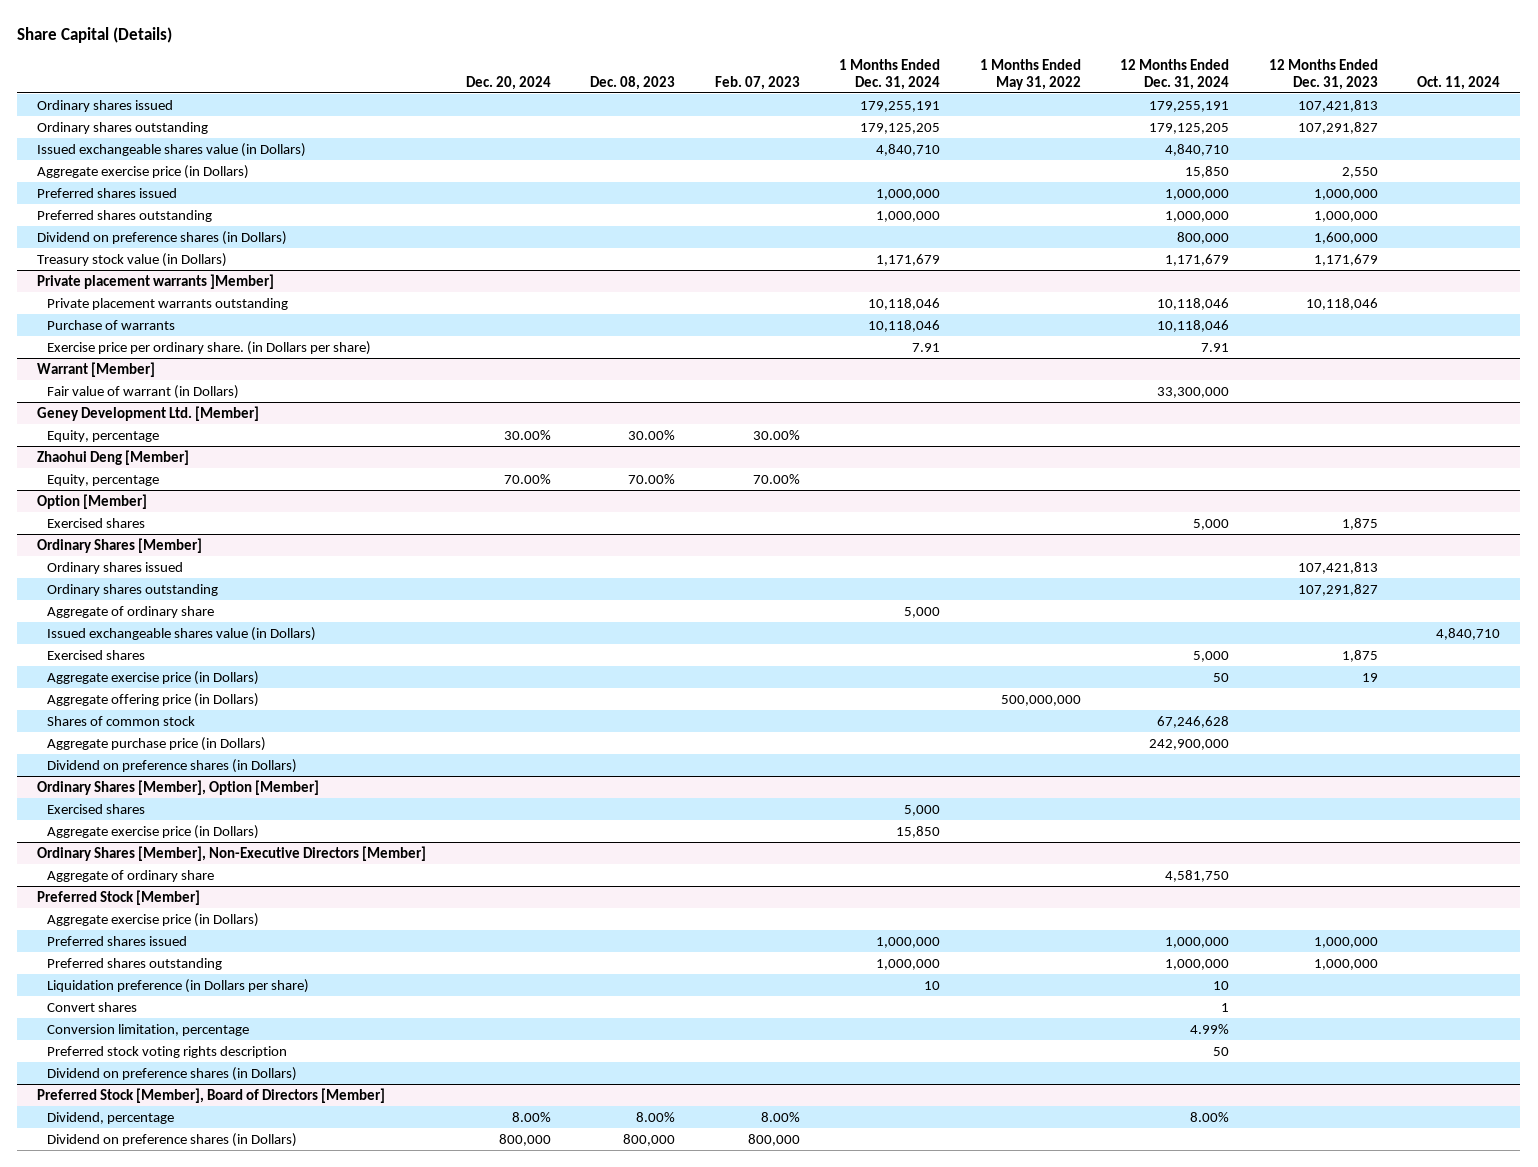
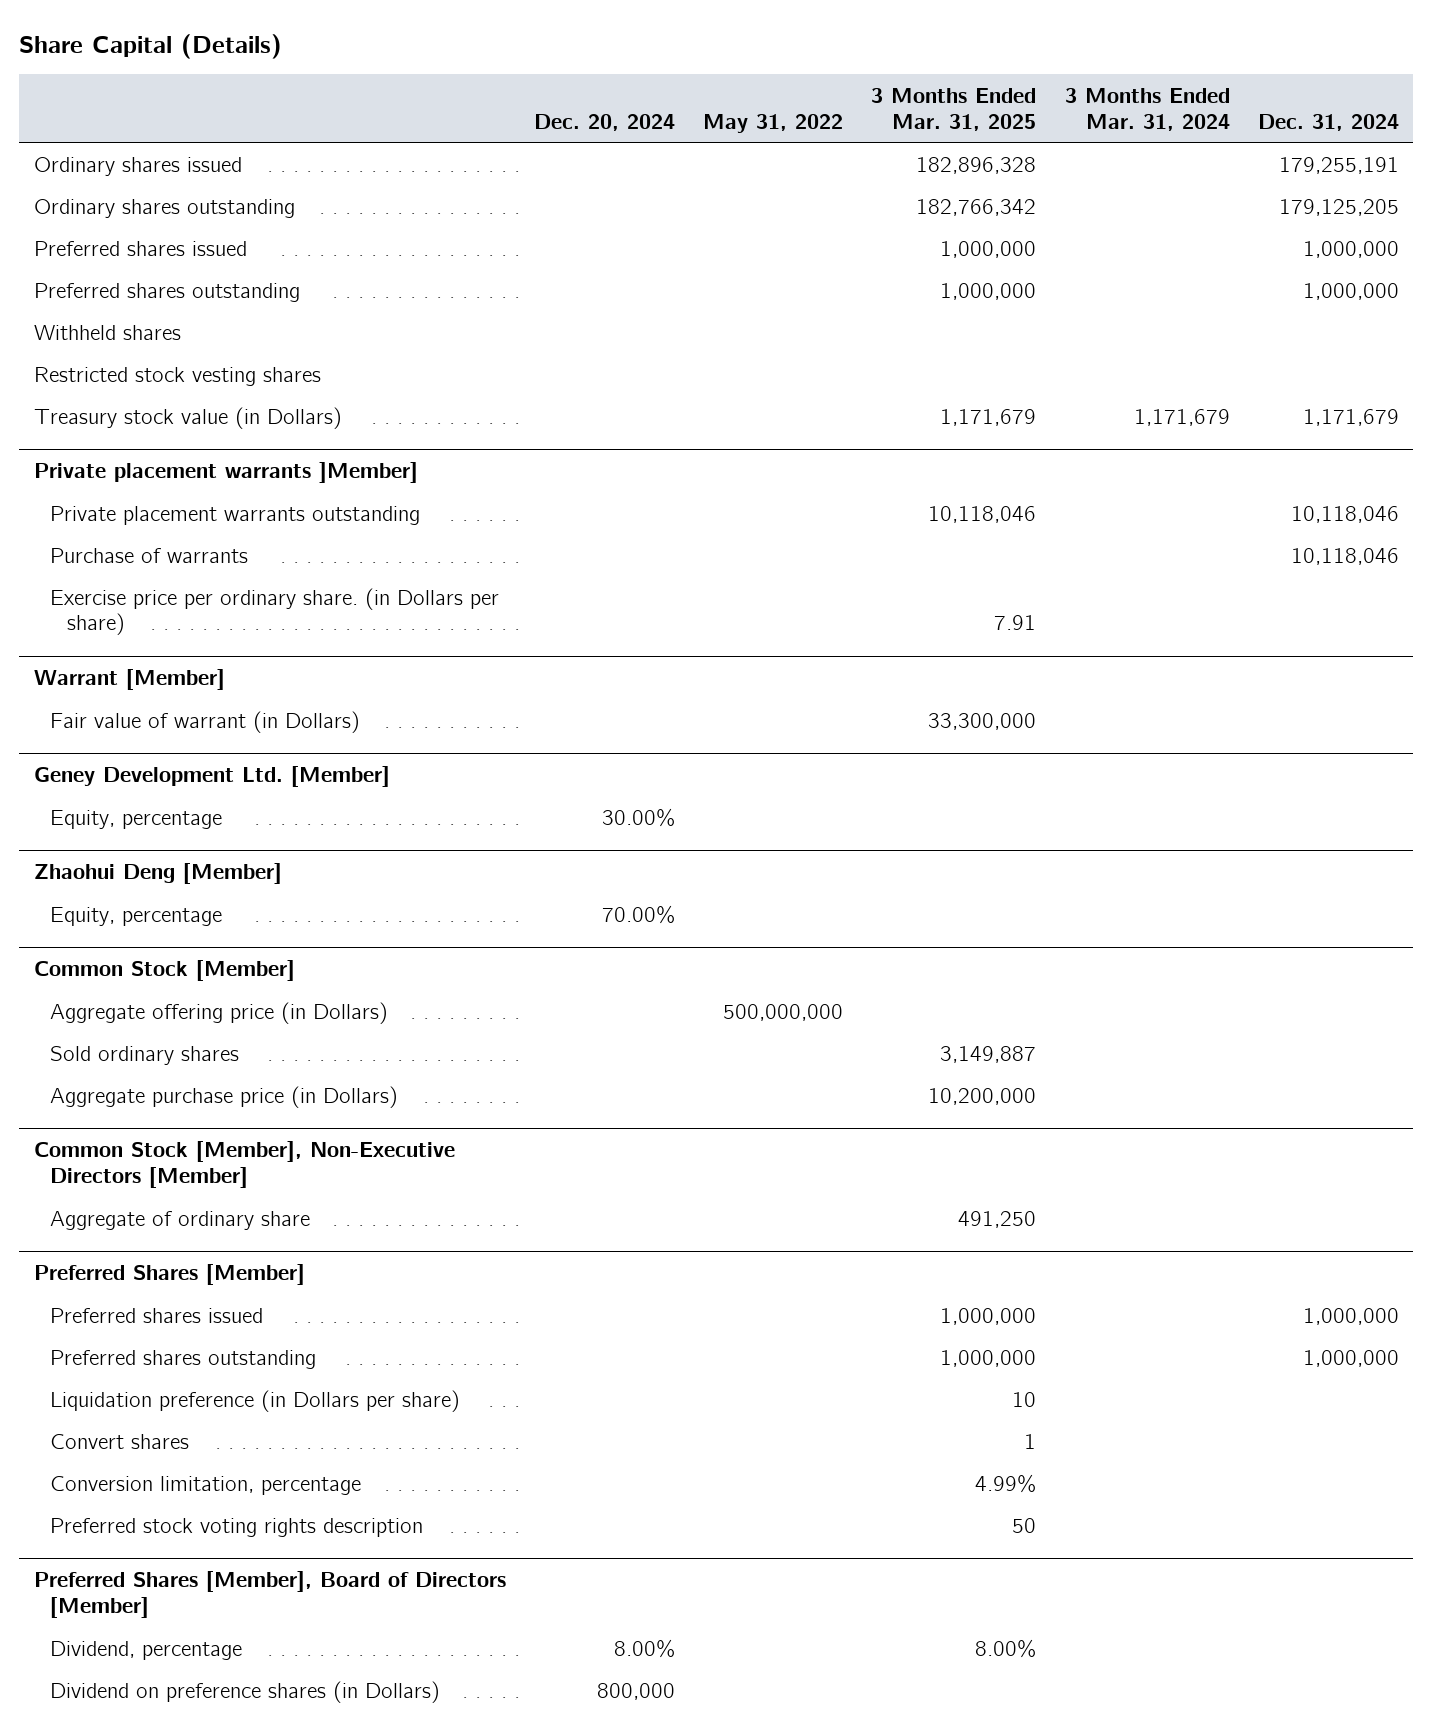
[590,75,676,90] Dec. 08, 2023 -> none
[714,75,800,90] Feb. 07, 2023 -> none
[839,58,941,90] 1 Months Ended Dec. 31, 2024 -> none
[979,58,1081,90] 1 Months Ended May 31, 2022 -> none
[1120,58,1230,90] 12 Months Ended Dec. 31, 2024 -> none
[1268,58,1378,90] 12 Months Ended Dec. 31, 2023 -> none
[1417,75,1501,90] Oct. 11, 2024 -> none
none -> [703,113,844,133] May 31, 2022
none -> [871,87,1037,131] 3 Months Ended Mar. 31, 2025
none -> [1064,87,1230,131] 3 Months Ended Mar. 31, 2024
none -> [1257,113,1399,131] Dec. 31, 2024
[37,142,307,157] Issued exchangeable shares value (in Dollars) -> none
[37,164,250,179] Aggregate exercise price (in Dollars) -> none
[37,230,288,245] Dividend on preference shares (in Dollars) -> none
none -> [33,324,181,340] Withheld shares
none -> [33,366,321,386] Restricted stock vesting shares
[37,493,148,509] Option [Member] -> none
[47,517,146,528] Exercised shares -> none
[47,561,184,574] Ordinary shares issued -> none
[47,583,219,596] Ordinary shares outstanding -> none
[47,605,215,618] Aggregate of ordinary share -> none
[47,626,317,641] Issued exchangeable shares value (in Dollars) -> none
[47,649,146,660] Exercised shares -> none
[47,670,260,685] Aggregate exercise price (in Dollars) -> none
[37,537,203,553] Ordinary Shares [Member] -> [33,960,295,982] Common Stock [Member]
[47,715,196,726] Shares of common stock -> [50,1045,240,1065] Sold ordinary shares
[47,758,298,773] Dividend on preference shares (in Dollars) -> none
[37,779,320,795] Ordinary Shares [Member], Option [Member] -> none
[47,803,146,814] Exercised shares -> none
[47,824,260,839] Aggregate exercise price (in Dollars) -> none
[37,845,427,861] Ordinary Shares [Member], Non-Executive Directors [Member] -> none
[47,869,215,882] Aggregate of ordinary share -> none
[47,912,260,927] Aggregate exercise price (in Dollars) -> none
none -> [33,1141,455,1189] Common Stock [Member], Non-Executive Directors [Member]
none -> [50,1210,311,1230] Aggregate of ordinary share
[37,889,201,905] Preferred Stock [Member] -> [33,1264,305,1286] Preferred Shares [Member]
[47,1066,298,1081] Dividend on preference shares (in Dollars) -> none
[37,1087,386,1103] Preferred Stock [Member], Board of Directors [Member] -> [33,1571,506,1619] Preferred Shares [Member], Board of Directors [Member]

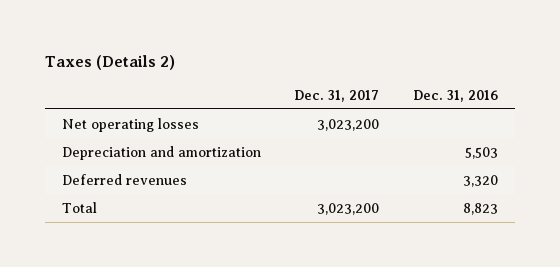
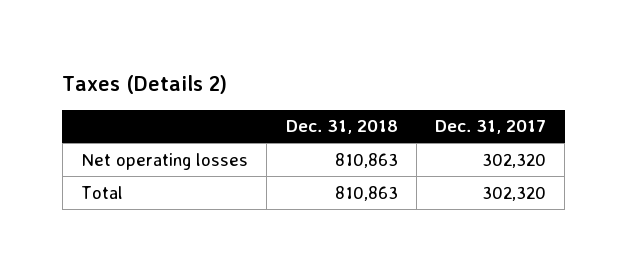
[413,89,499,102] Dec. 31, 2016 -> none
none -> [285,120,398,135] Dec. 31, 2018
[61,145,261,160] Depreciation and amortization -> none
[61,173,187,185] Deferred revenues -> none
[317,118,380,131] 3,023,200 -> [482,152,547,168] 302,320
[317,202,380,215] 3,023,200 -> [482,185,547,201] 302,320

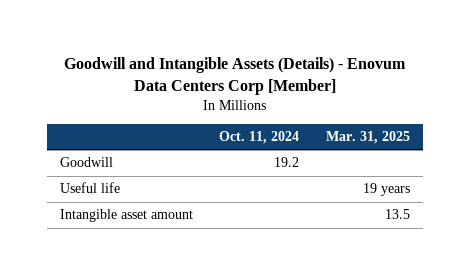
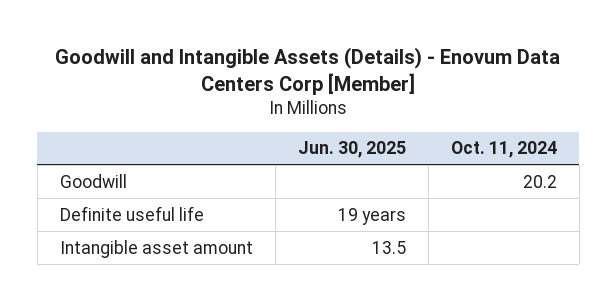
[325,131,410,145] Mar. 31, 2025 -> none
none -> [297,141,406,159] Jun. 30, 2025
[274,157,300,168] 19.2 -> [522,174,557,188] 20.2
[60,182,121,194] Useful life -> [59,205,204,221] Definite useful life

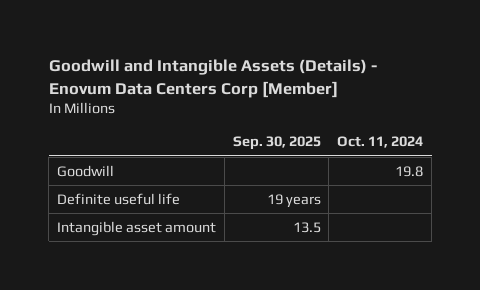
[297,141,406,159] Jun. 30, 2025 -> none
none -> [232,136,321,151] Sep. 30, 2025
[522,174,557,188] 20.2 -> [395,165,424,177] 19.8

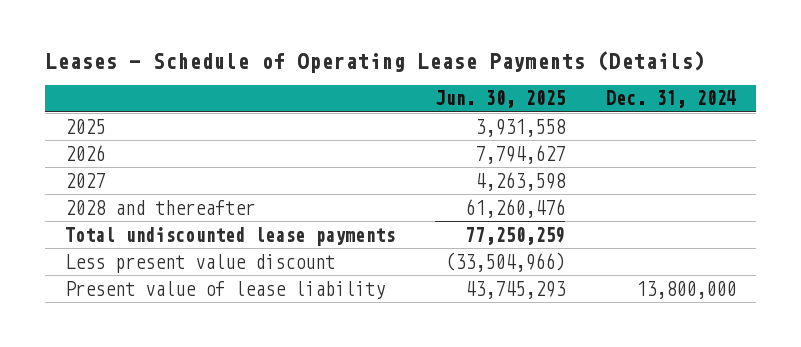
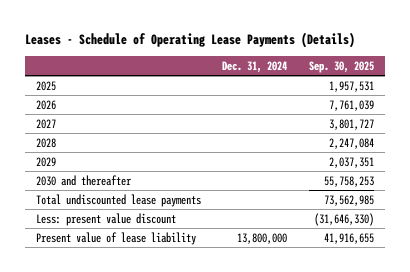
[435,90,566,109] Jun. 30, 2025 -> none
none -> [309,60,375,73] Sep. 30, 2025
none -> [35,137,56,148] 2028
none -> [35,156,56,167] 2029
[65,199,256,215] 2028 and thereafter -> [35,174,132,186] 2030 and thereafter
[65,253,336,273] Less present value discount -> [35,212,176,226] Less: present value discount

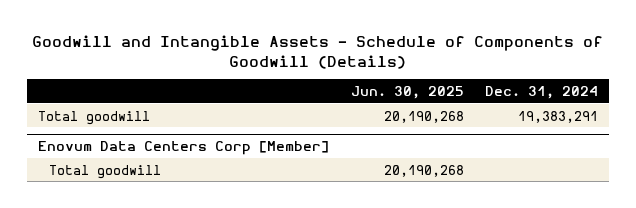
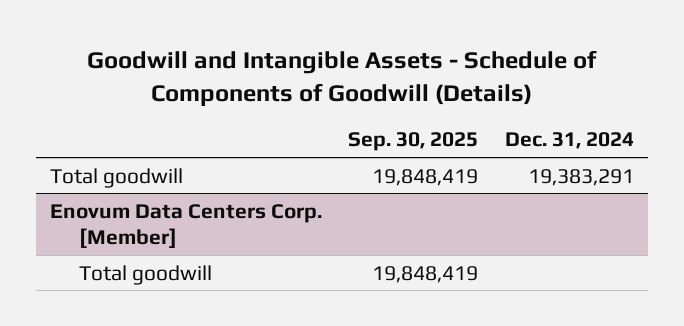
[350,86,464,100] Jun. 30, 2025 -> none
none -> [348,132,479,152] Sep. 30, 2025
[37,141,329,156] Enovum Data Centers Corp [Member] -> [49,203,322,248] Enovum Data Centers Corp. [Member]

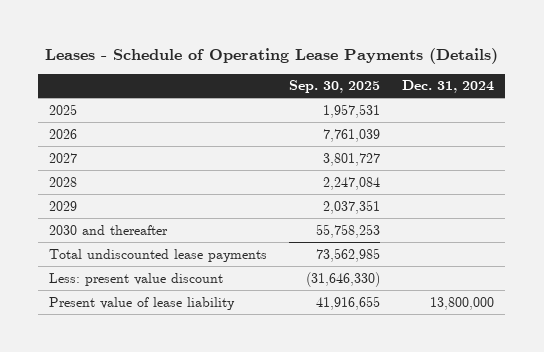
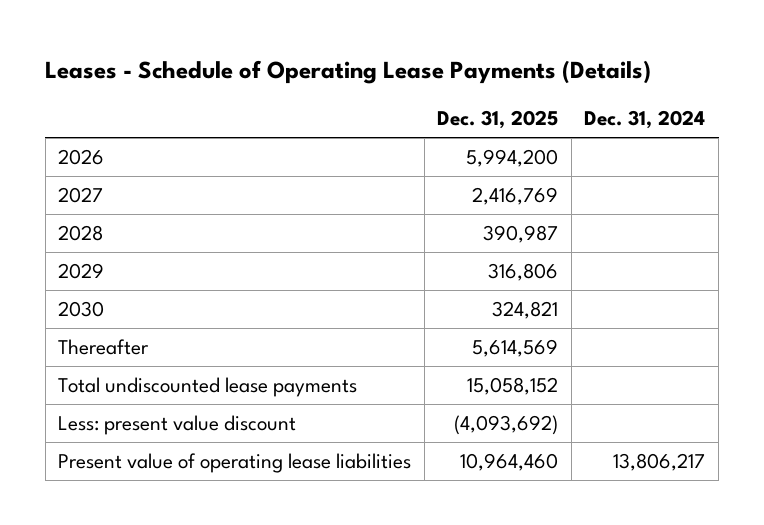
[289,80,381,94] Sep. 30, 2025 -> none
none -> [437,110,559,130] Dec. 31, 2025
[49,103,78,115] 2025 -> none
none -> [58,301,105,318] 2030
[49,224,169,235] 2030 and thereafter -> [58,339,150,356] Thereafter
[49,296,236,310] Present value of lease liability -> [58,453,412,474] Present value of operating lease liabilities
[430,296,495,310] 13,800,000 -> [613,453,706,472] 13,806,217

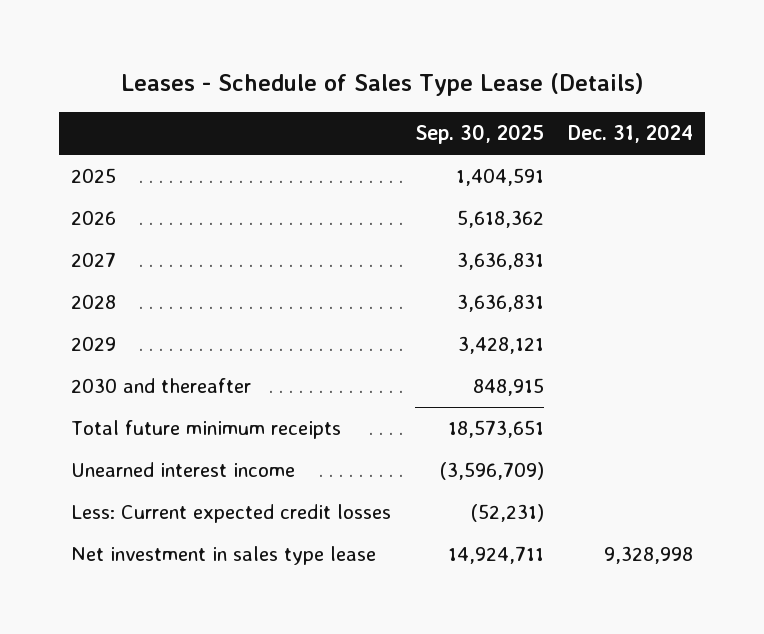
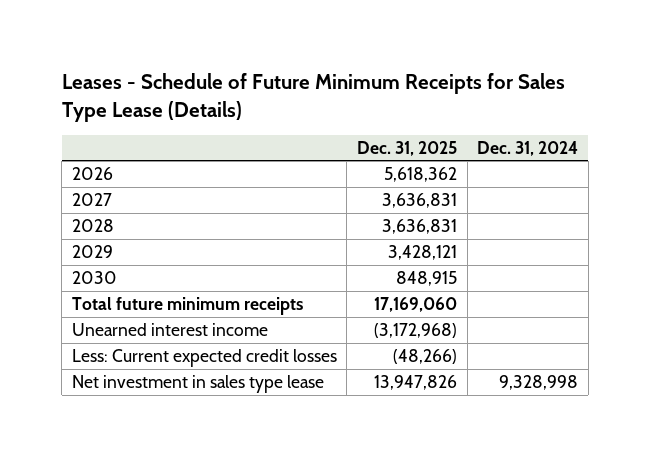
[120,73,644,97] Leases - Schedule of Sales Type Lease (Details) -> [61,73,565,122] Leases - Schedule of Future Minimum Receipts for Sales Type Lease (Details)
[414,124,544,145] Sep. 30, 2025 -> none
none -> [357,140,458,156] Dec. 31, 2025
[70,168,116,184] 2025 -> none
[70,378,251,394] 2030 and thereafter -> [71,270,117,284] 2030

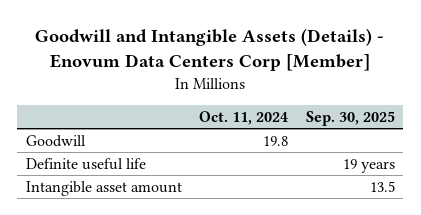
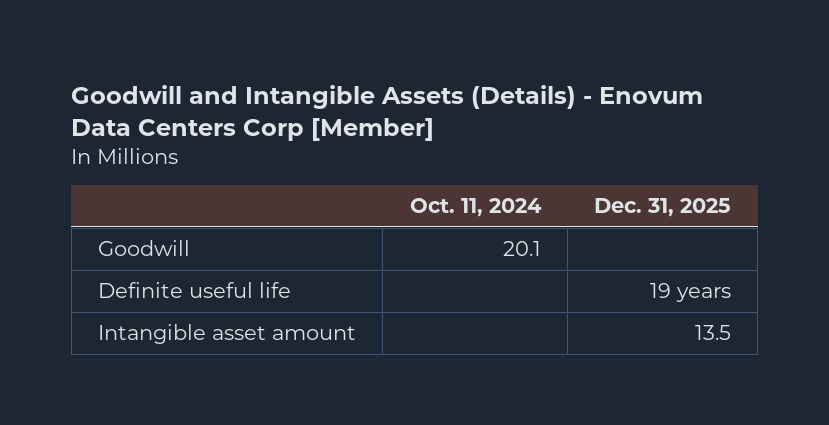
[305,110,395,126] Sep. 30, 2025 -> none
none -> [594,197,732,217] Dec. 31, 2025
[263,135,289,146] 19.8 -> [502,241,541,257] 20.1

